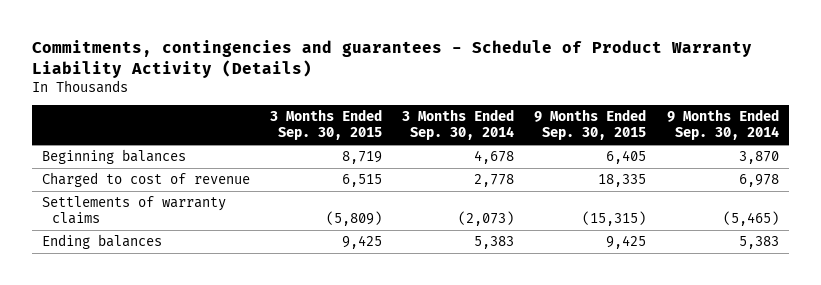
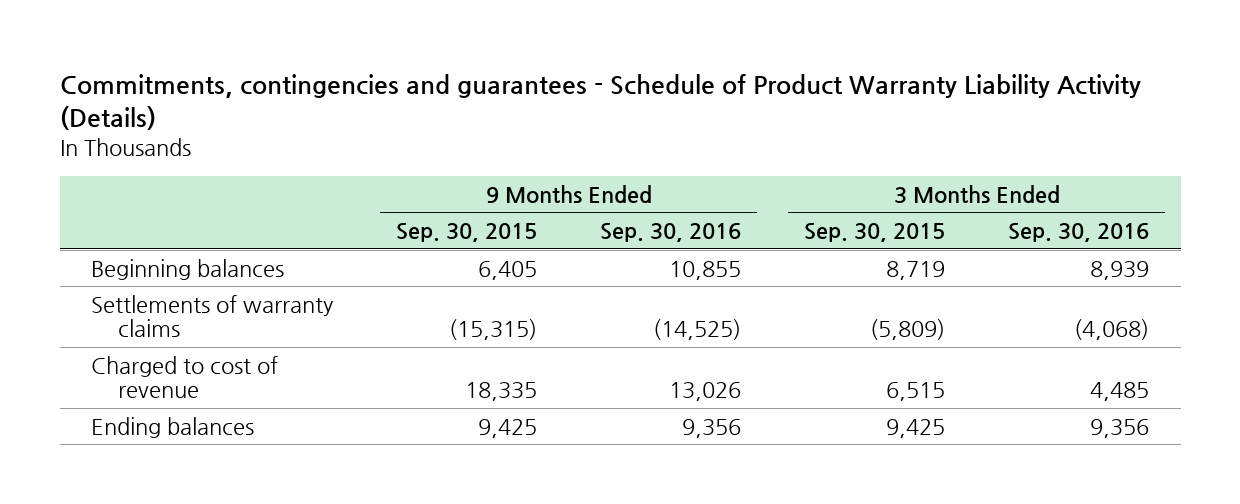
[402,109,515,141] 3 Months Ended Sep. 30, 2014 -> none
[666,109,779,141] 9 Months Ended Sep. 30, 2014 -> none
none -> [600,222,742,242] Sep. 30, 2016
none -> [1008,222,1150,242] Sep. 30, 2016
[42,172,251,188] Charged to cost of revenue -> [91,355,279,399] Charged to cost of revenue

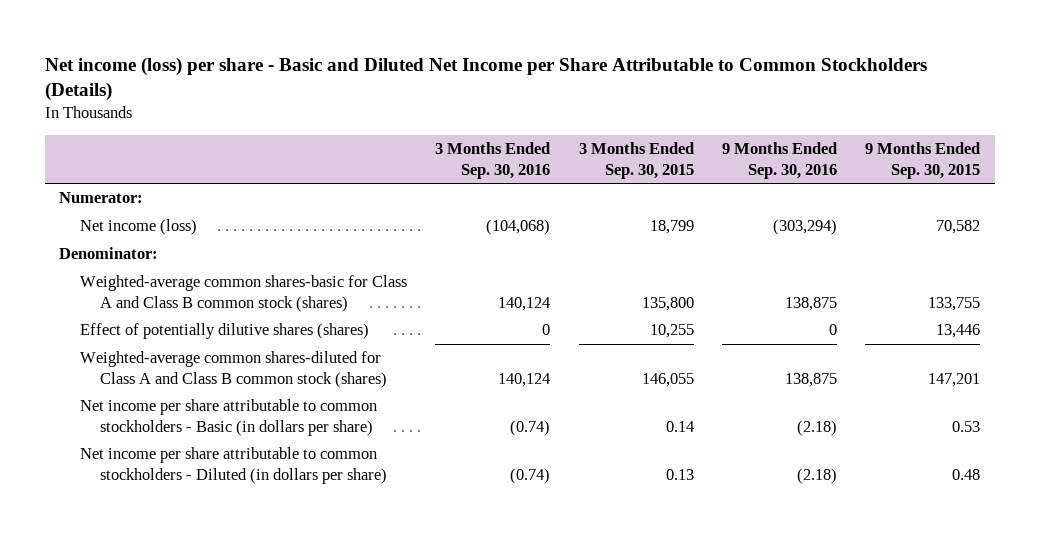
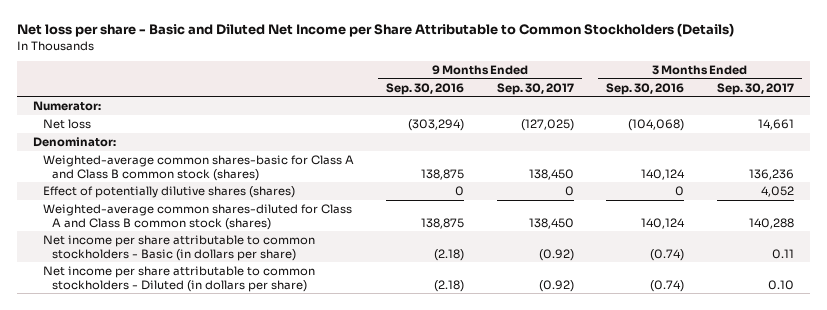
[45,56,928,102] Net income (loss) per share - Basic and Diluted Net Income per Share Attributable to Common Stockholders (Details) -> [16,23,734,38] Net loss per share - Basic and Diluted Net Income per Share Attributable to Common Stockholders (Details)
[578,142,694,179] 3 Months Ended Sep. 30, 2015 -> none
[865,142,981,179] 9 Months Ended Sep. 30, 2015 -> none
none -> [496,82,574,95] Sep. 30, 2017
none -> [716,82,794,95] Sep. 30, 2017
[79,219,197,236] Net income (loss) -> [42,119,91,130] Net loss

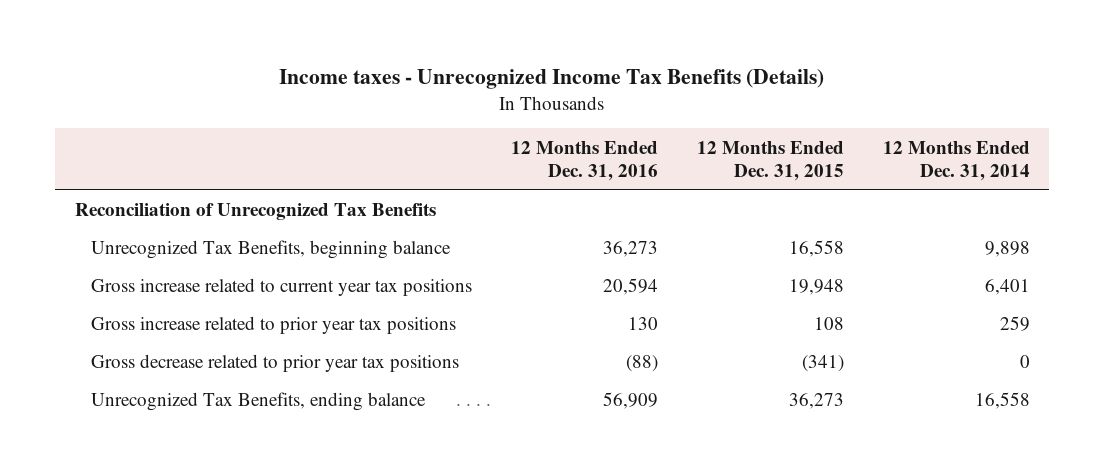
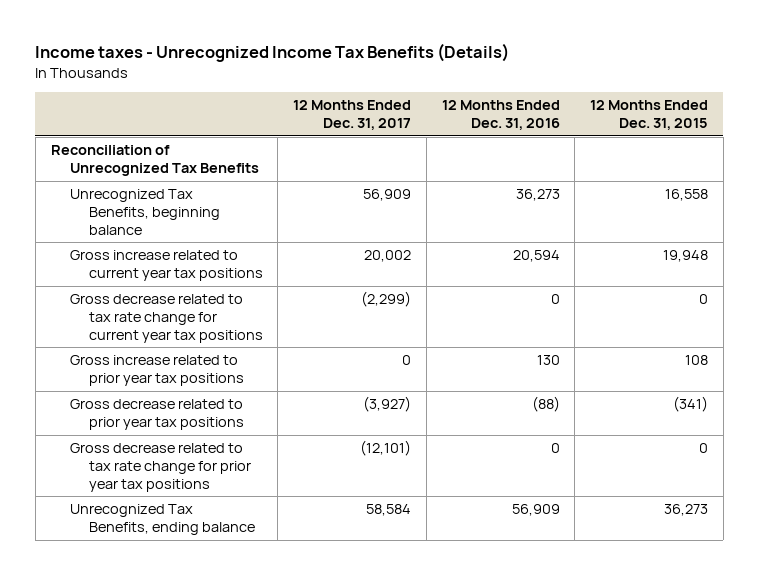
[882,140,1030,181] 12 Months Ended Dec. 31, 2014 -> none
none -> [293,100,412,131] 12 Months Ended Dec. 31, 2017
none -> [69,294,263,343] Gross decrease related to tax rate change for current year tax positions
none -> [69,443,251,492] Gross decrease related to tax rate change for prior year tax positions

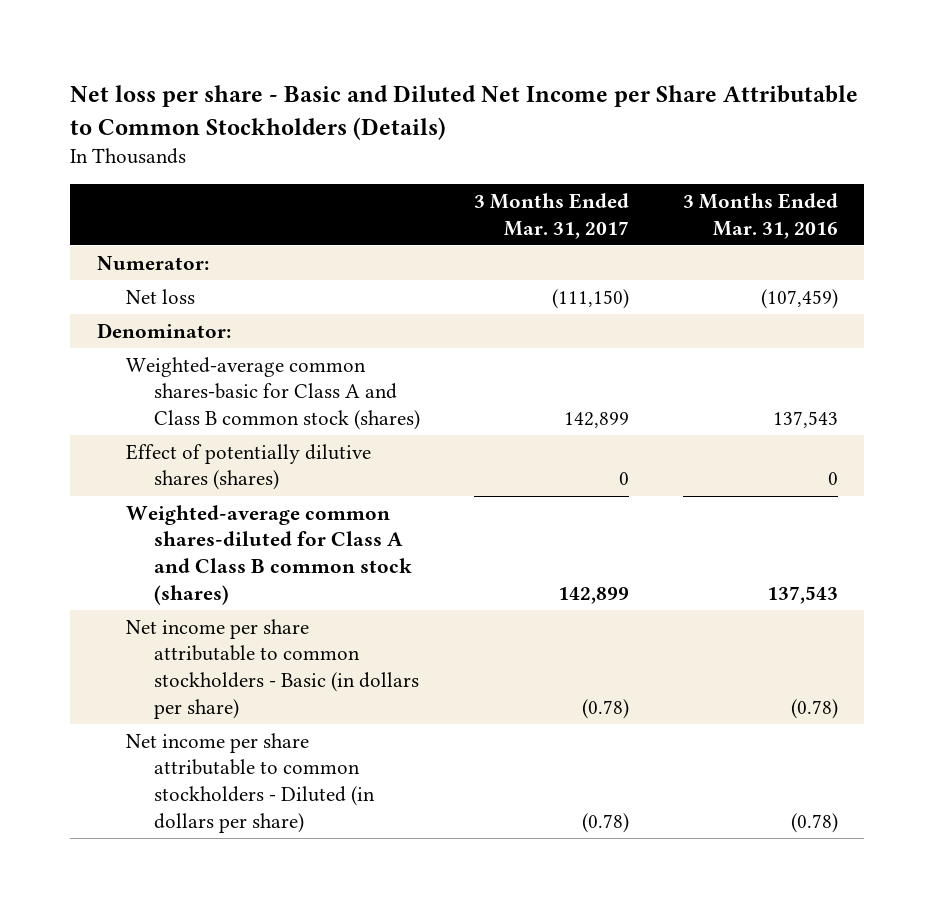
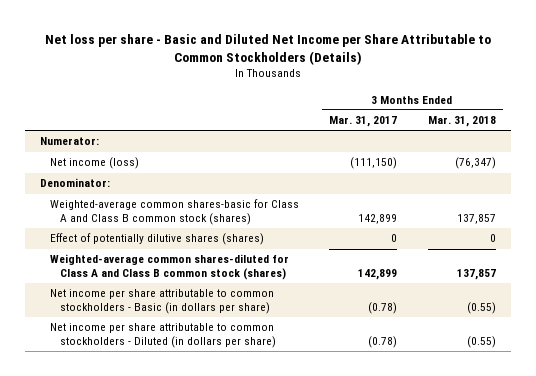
[682,193,838,239] 3 Months Ended Mar. 31, 2016 -> none
none -> [427,116,496,128] Mar. 31, 2018
[125,288,195,304] Net loss -> [50,157,140,170] Net income (loss)

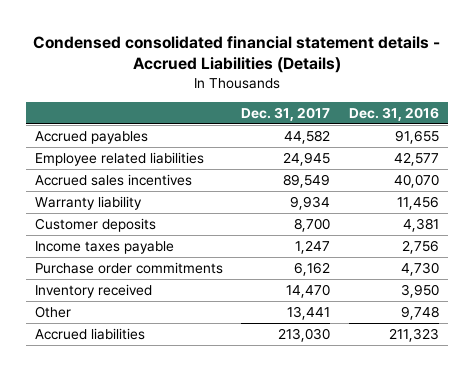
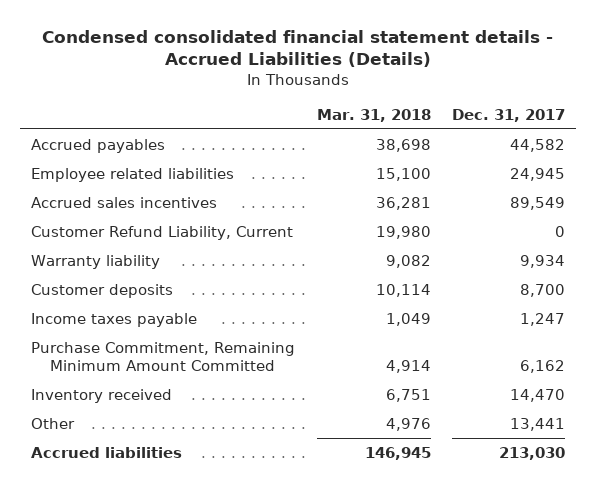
[348,106,439,121] Dec. 31, 2016 -> none
none -> [316,108,431,122] Mar. 31, 2018
none -> [31,225,294,240] Customer Refund Liability, Current
[35,261,224,274] Purchase order commitments -> [31,341,296,372] Purchase Commitment, Remaining Minimum Amount Committed

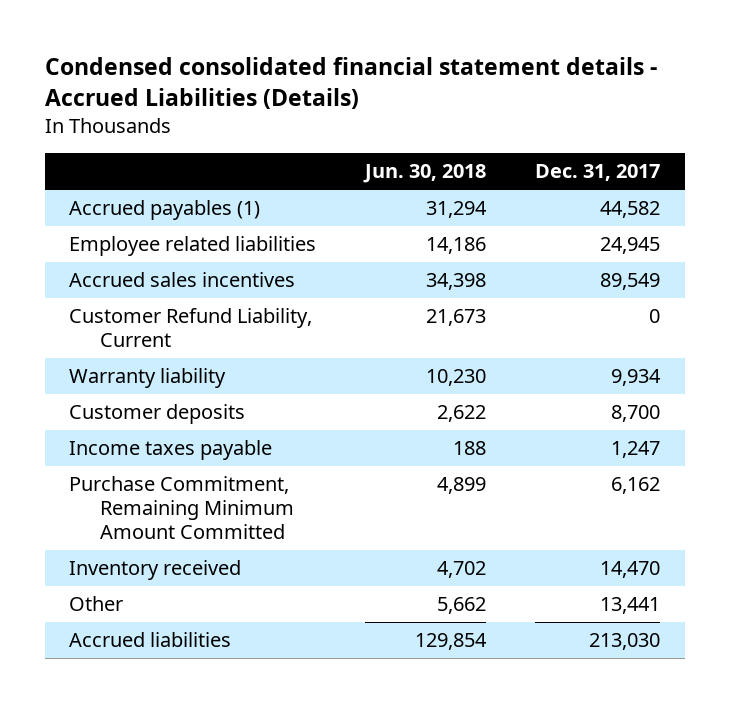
[316,108,431,122] Mar. 31, 2018 -> none
none -> [363,164,487,184] Jun. 30, 2018
[31,138,166,153] Accrued payables -> [69,200,261,221] Accrued payables (1)

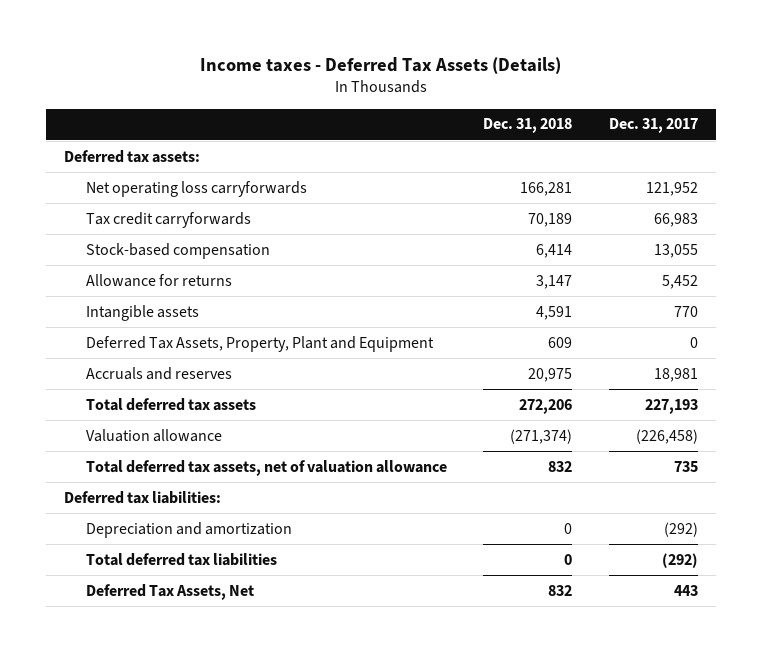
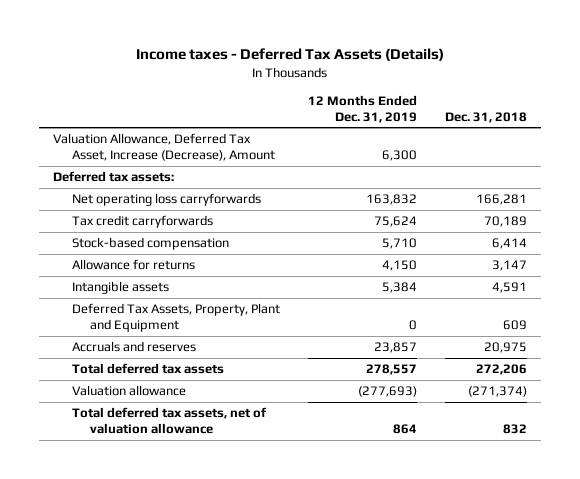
[608,118,698,134] Dec. 31, 2017 -> none
none -> [307,94,417,123] 12 Months Ended Dec. 31, 2019
none -> [53,133,275,162] Valuation Allowance, Deferred Tax Asset, Increase (Decrease), Amount
[64,490,222,504] Deferred tax liabilities: -> none
[85,521,292,538] Depreciation and amortization -> none
[85,552,277,566] Total deferred tax liabilities -> none
[85,583,254,600] Deferred Tax Assets, Net -> none

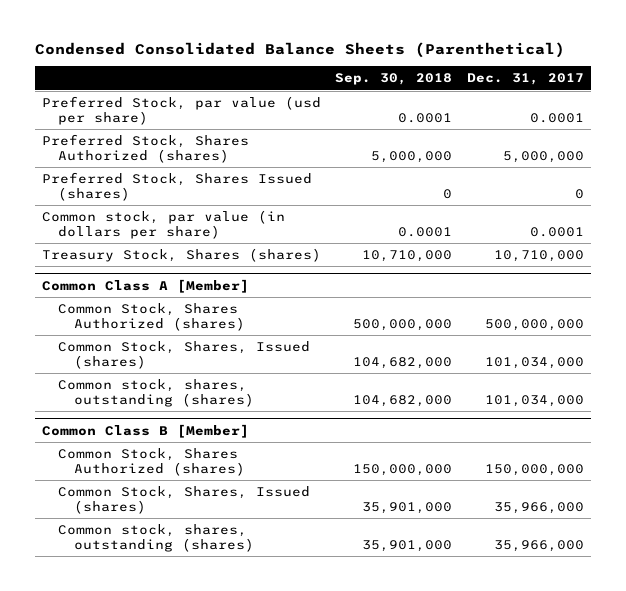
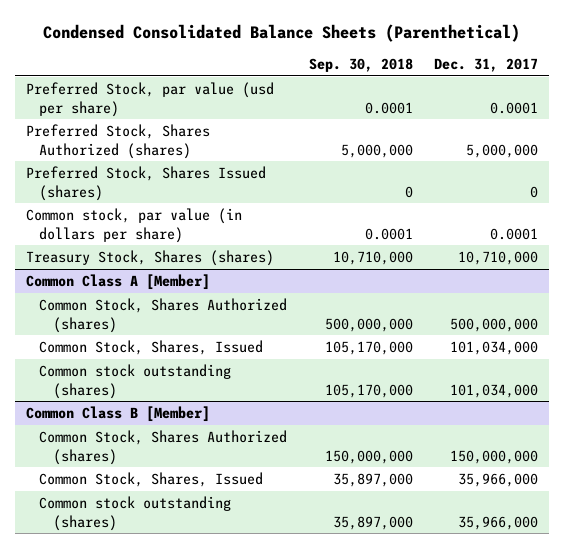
[58,340,311,370] Common Stock, Shares, Issued (shares) -> [39,339,264,355] Common Stock, Shares, Issued
[353,357,453,370] 104,682,000 -> [324,340,413,355] 105,170,000
[58,378,255,408] Common stock, shares, outstanding (shares) -> [39,363,232,399] Common stock outstanding (shares)
[353,395,453,408] 104,682,000 -> [324,383,413,398] 105,170,000
[58,485,311,515] Common Stock, Shares, Issued (shares) -> [39,471,264,487] Common Stock, Shares, Issued
[362,502,453,515] 35,901,000 -> [332,472,413,487] 35,897,000
[58,523,255,553] Common stock, shares, outstanding (shares) -> [39,495,232,531] Common stock outstanding (shares)
[362,540,453,553] 35,901,000 -> [332,515,413,530] 35,897,000

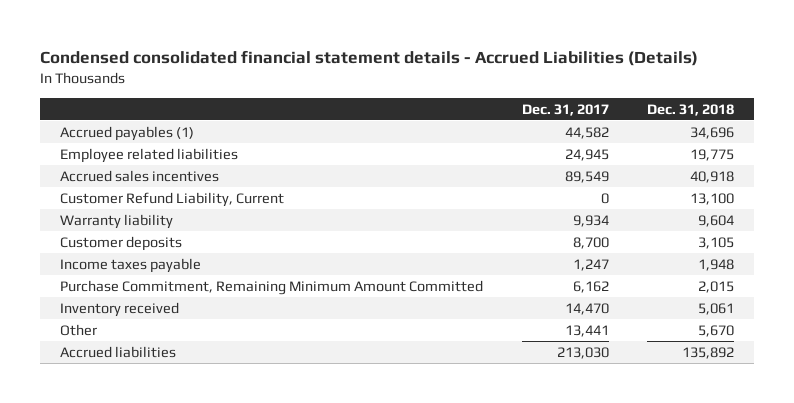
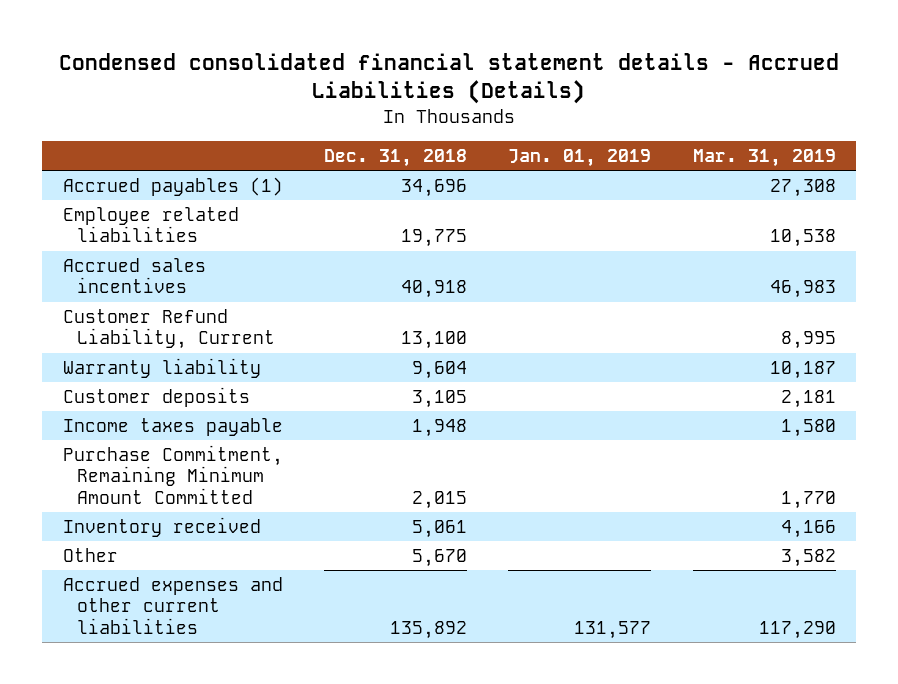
[521,103,609,116] Dec. 31, 2017 -> none
none -> [508,149,652,168] Jan. 01, 2019
none -> [692,149,836,168] Mar. 31, 2019
[59,345,176,358] Accrued liabilities -> [62,576,283,634] Accrued expenses and other current liabilities

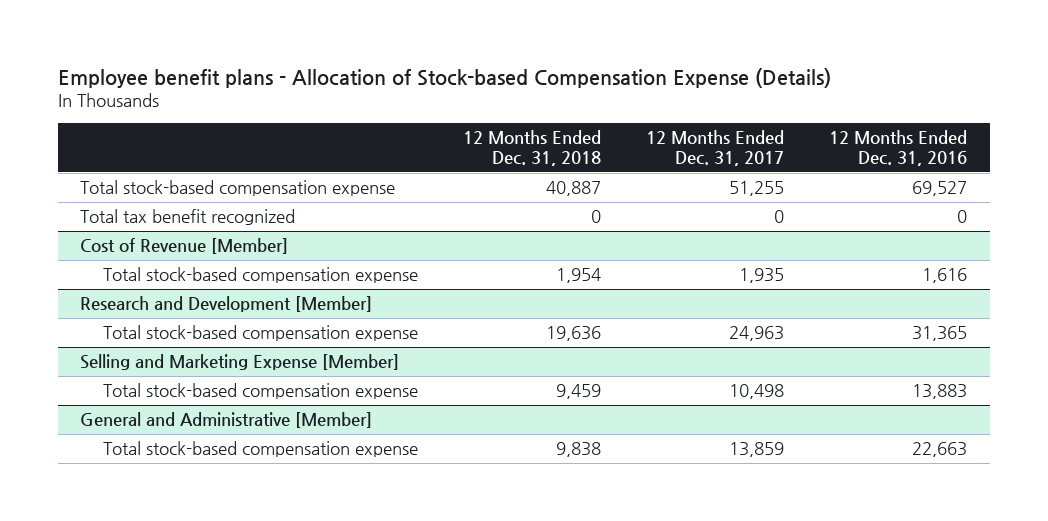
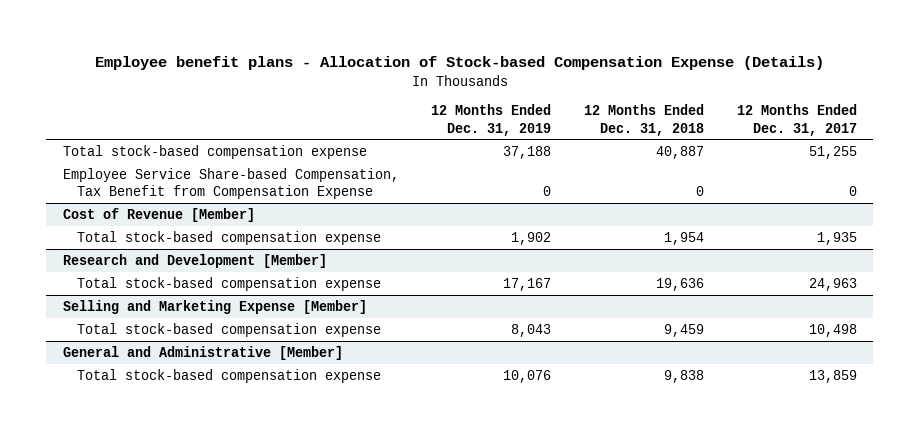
[829,130,968,166] 12 Months Ended Dec. 31, 2016 -> none
none -> [431,104,552,136] 12 Months Ended Dec. 31, 2019
[80,209,296,226] Total tax benefit recognized -> [62,167,399,200] Employee Service Share-based Compensation, Tax Benefit from Compensation Expense

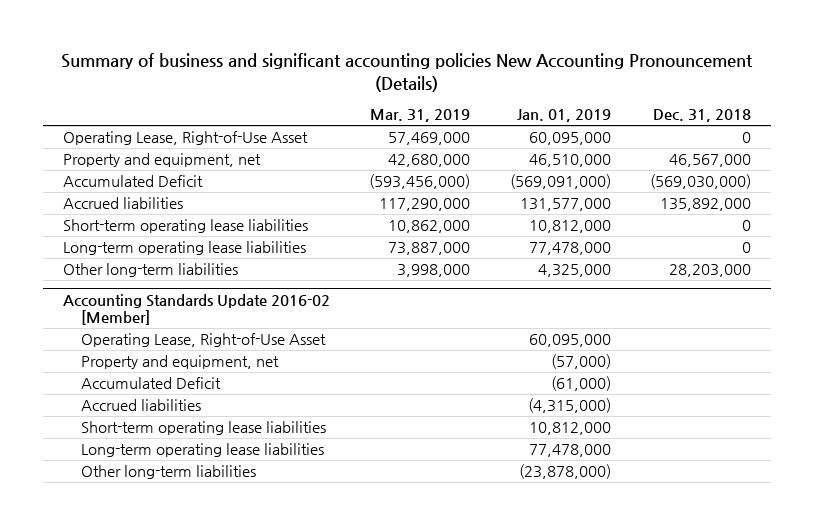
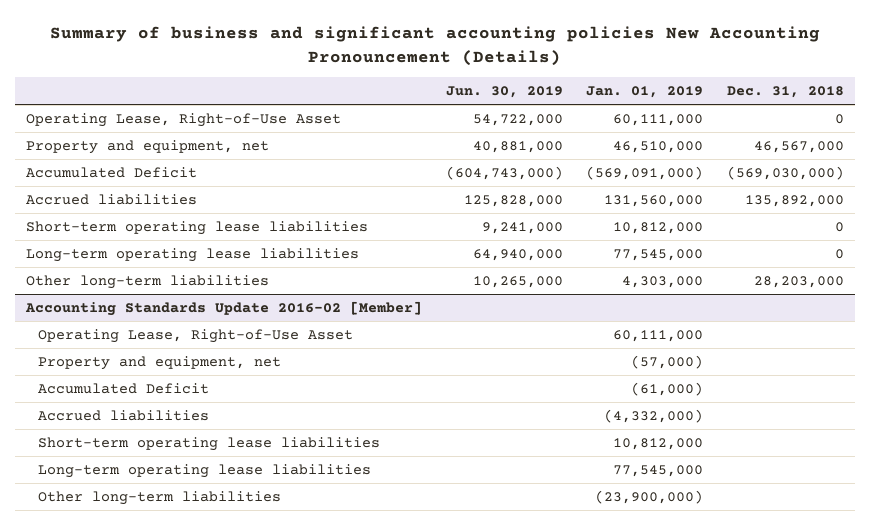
[370,109,471,123] Mar. 31, 2019 -> none
none -> [445,86,563,99] Jun. 30, 2019
[528,132,611,146] 60,095,000 -> [613,113,704,126] 60,111,000
[519,198,611,212] 131,577,000 -> [604,194,704,207] 131,560,000
[528,242,611,256] 77,478,000 -> [613,248,704,261] 77,545,000
[537,264,611,278] 4,325,000 -> [622,275,704,288] 4,303,000
[528,334,611,348] 60,095,000 -> [613,329,704,342] 60,111,000
[527,398,611,414] (4,315,000) -> [604,408,704,423] (4,332,000)
[528,444,611,458] 77,478,000 -> [613,464,704,477] 77,545,000
[518,464,611,480] (23,878,000) -> [595,489,704,504] (23,900,000)

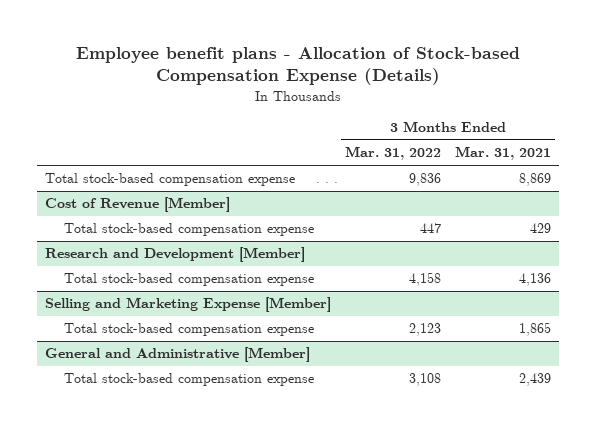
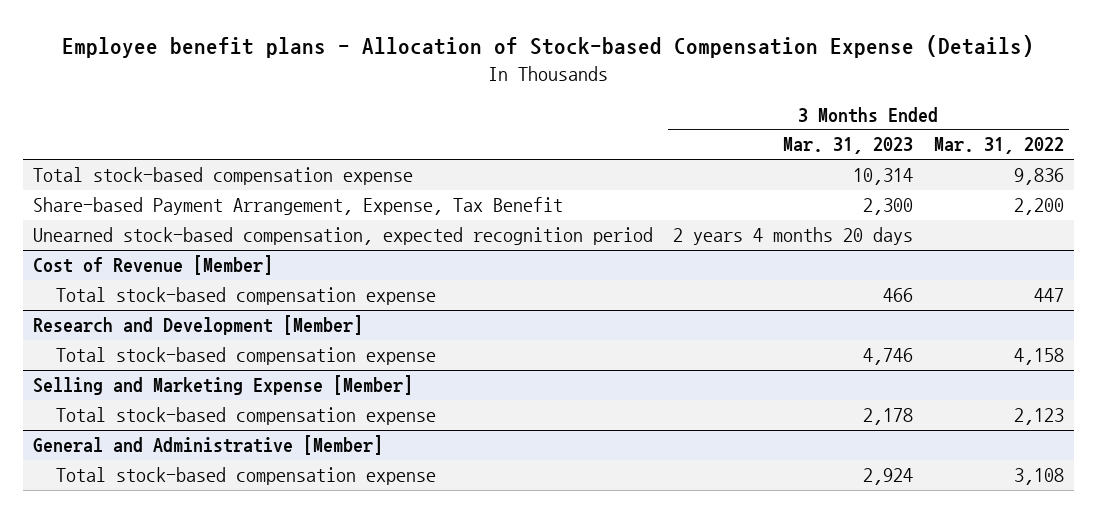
[455,146,552,161] Mar. 31, 2021 -> none
none -> [783,137,914,155] Mar. 31, 2023
none -> [32,197,563,216] Share-based Payment Arrangement, Expense, Tax Benefit
none -> [32,227,653,246] Unearned stock-based compensation, expected recognition period

